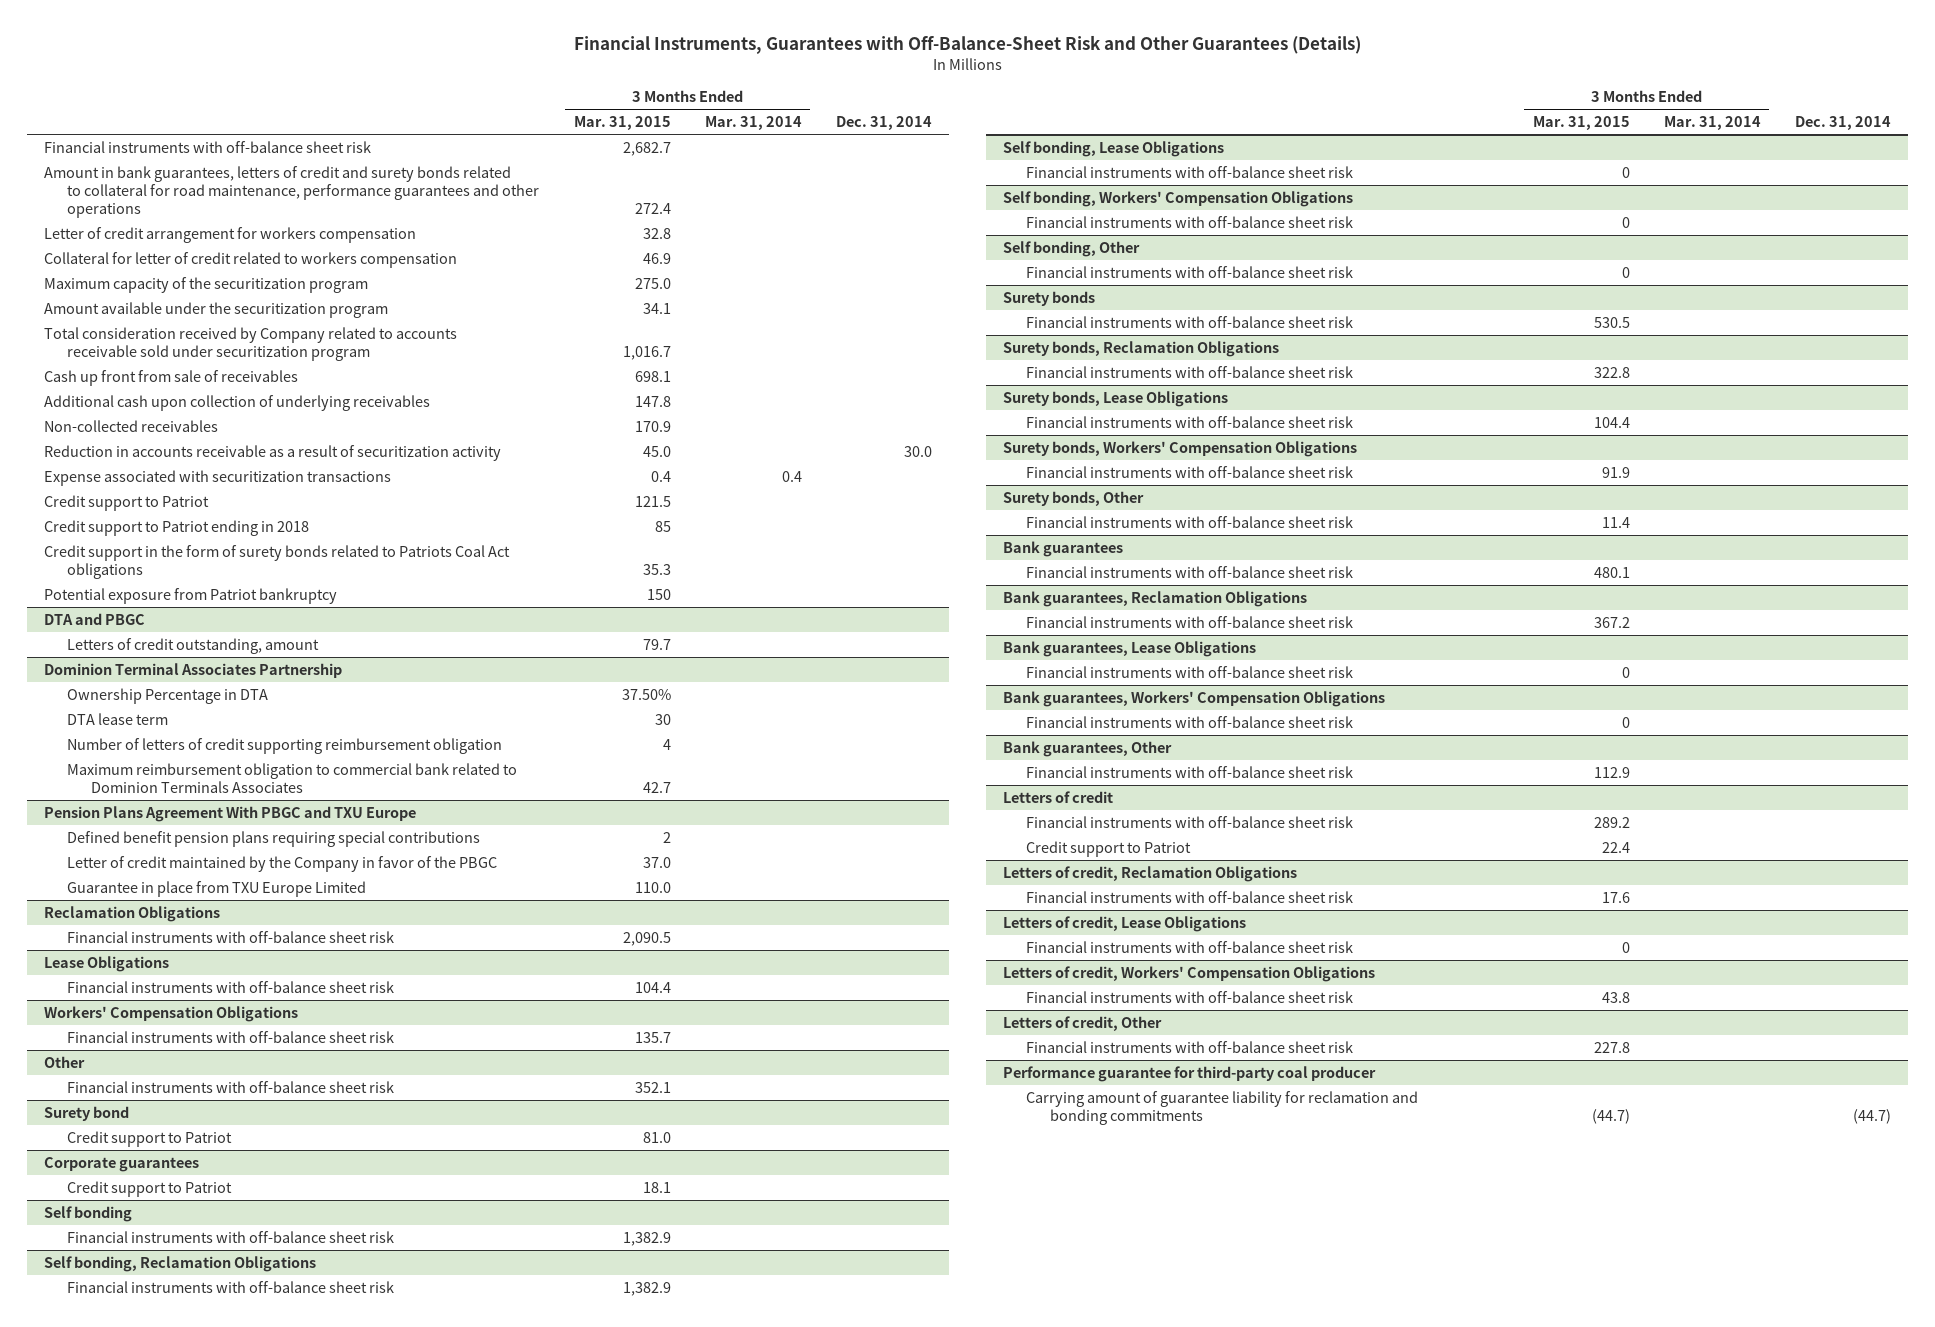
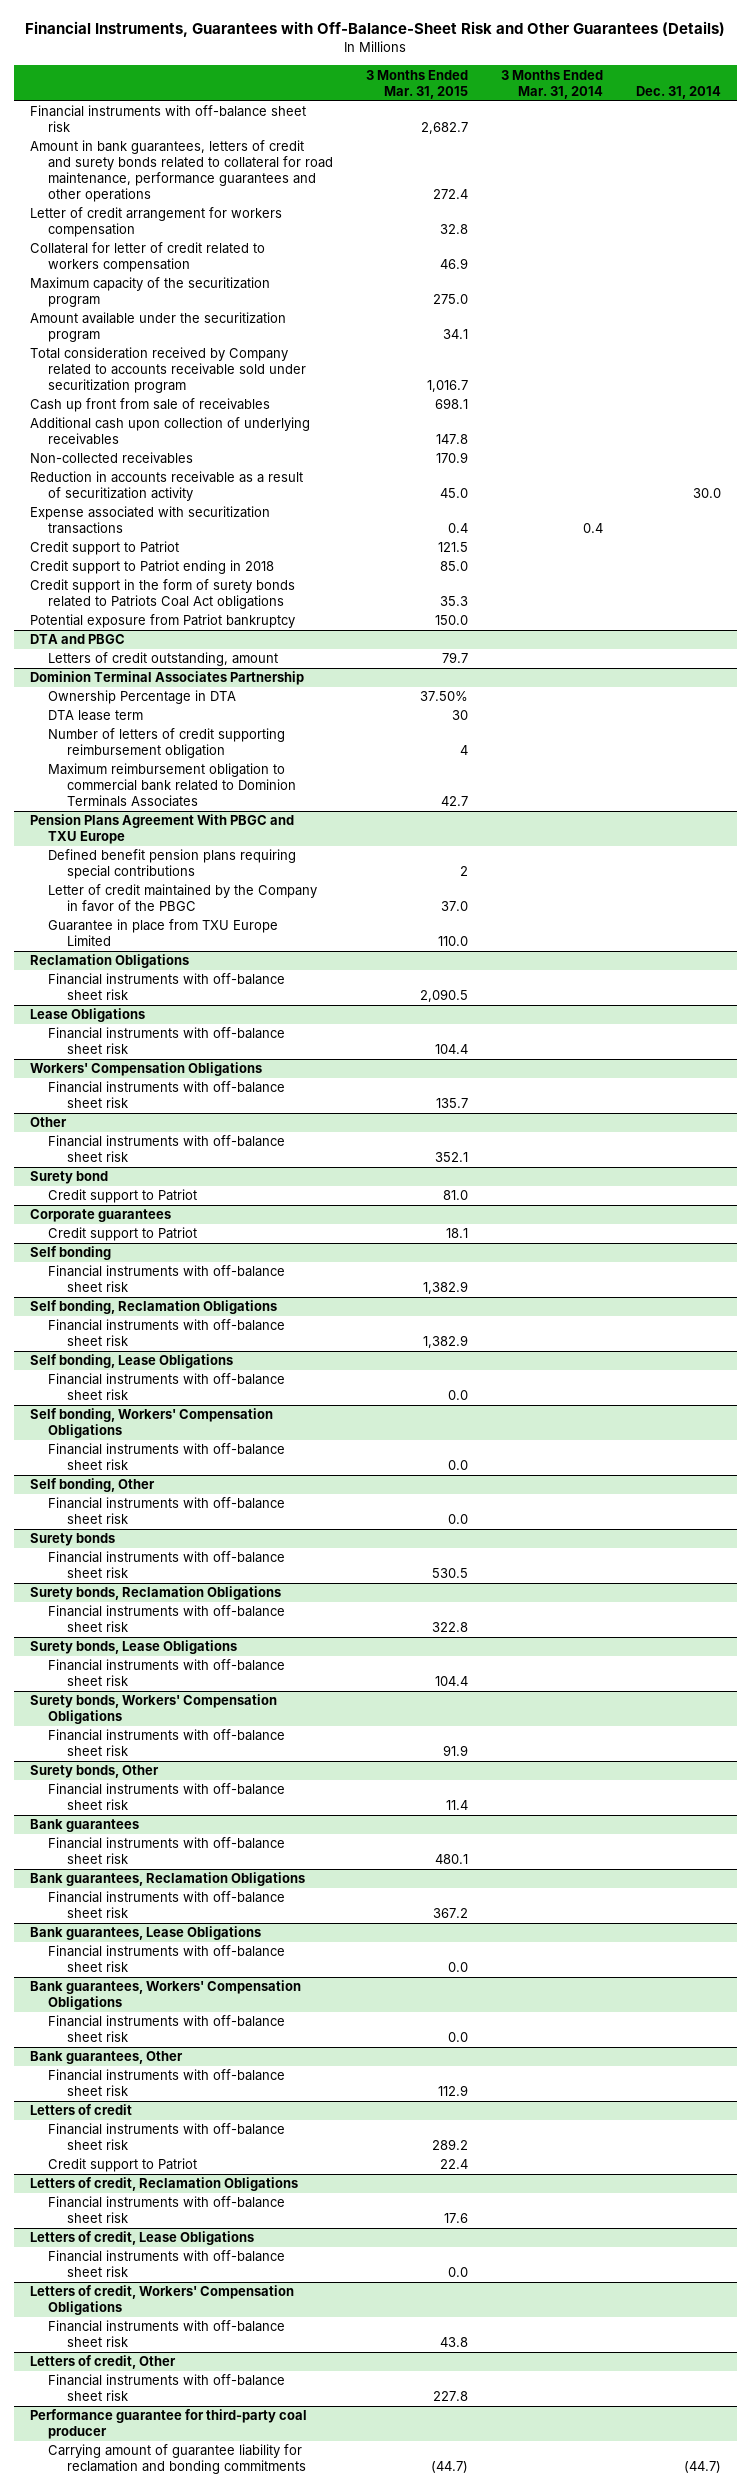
[654,520,671,532] 85 -> [440,561,469,572] 85.0
[646,588,671,600] 150 -> [435,615,469,626] 150.0
[1621,166,1630,178] 0 -> [448,1390,469,1401] 0.0
[1621,216,1630,228] 0 -> [448,1460,469,1471] 0.0
[1621,266,1630,278] 0 -> [448,1514,469,1525] 0.0
[1621,666,1630,678] 0 -> [448,1962,469,1973] 0.0
[1621,716,1630,728] 0 -> [448,2032,469,2043] 0.0
[1621,941,1630,953] 0 -> [448,2267,469,2278] 0.0

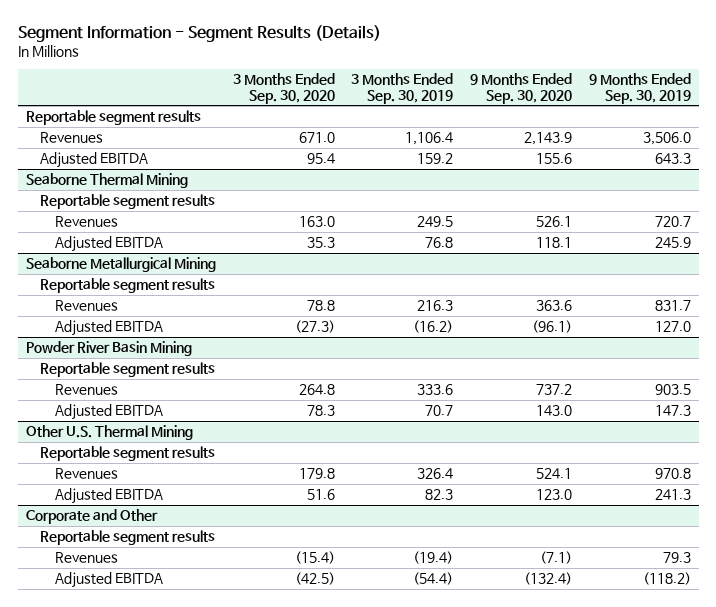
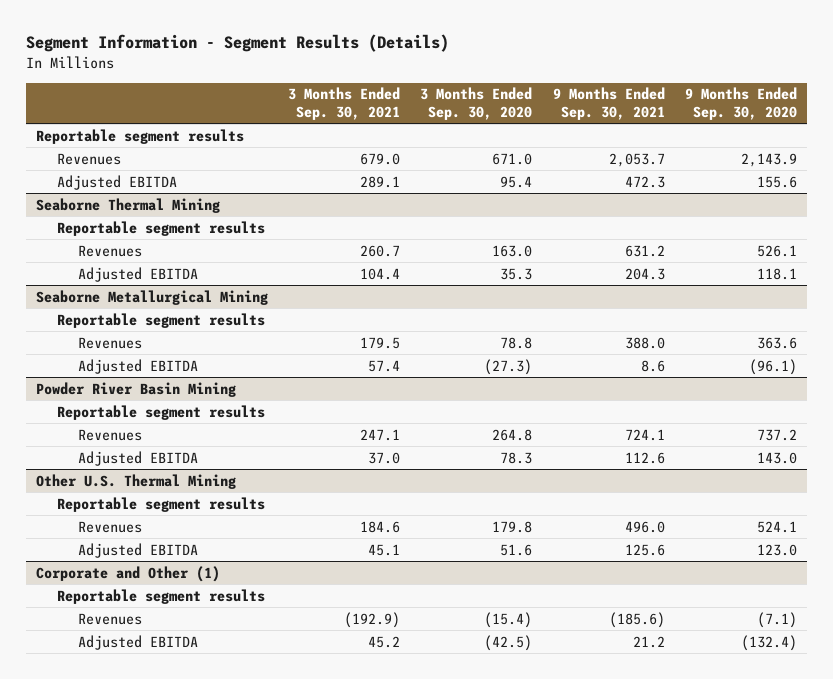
[351,73,454,104] 3 Months Ended Sep. 30, 2019 -> none
[588,73,691,104] 9 Months Ended Sep. 30, 2019 -> none
none -> [288,87,401,120] 3 Months Ended Sep. 30, 2021
none -> [552,87,665,120] 9 Months Ended Sep. 30, 2021
[25,509,158,525] Corporate and Other -> [35,565,220,582] Corporate and Other (1)

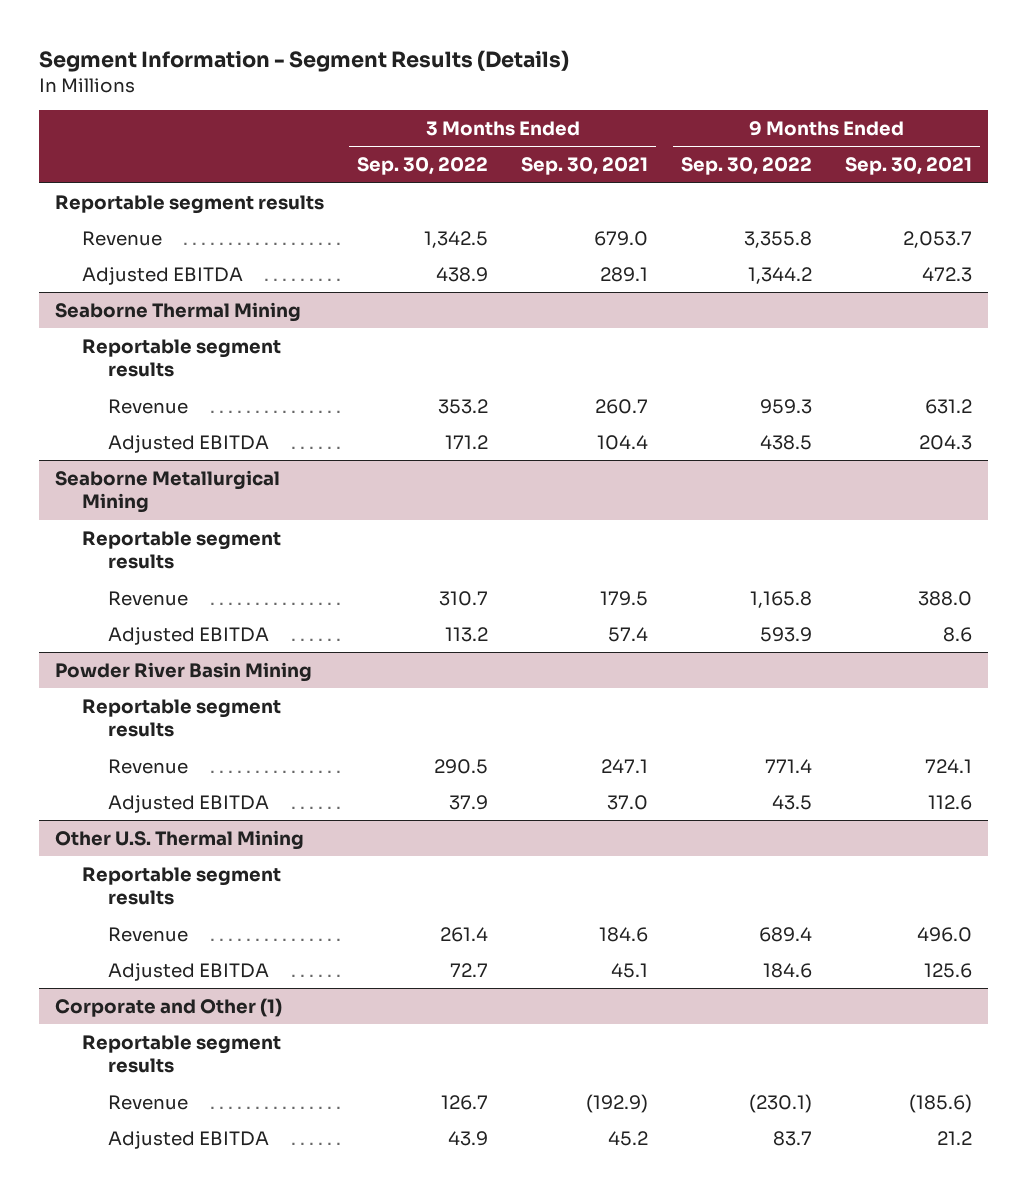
[420,87,533,120] 3 Months Ended Sep. 30, 2020 -> none
[684,87,797,120] 9 Months Ended Sep. 30, 2020 -> none
none -> [357,157,489,176] Sep. 30, 2022
none -> [681,157,813,176] Sep. 30, 2022
[57,152,122,165] Revenues -> [81,230,162,246] Revenue
[78,244,143,257] Revenues -> [107,398,188,414] Revenue
[78,336,143,349] Revenues -> [107,590,188,606] Revenue
[78,428,143,441] Revenues -> [107,758,188,774] Revenue
[78,520,143,533] Revenues -> [107,926,188,942] Revenue
[78,612,143,625] Revenues -> [107,1094,188,1110] Revenue

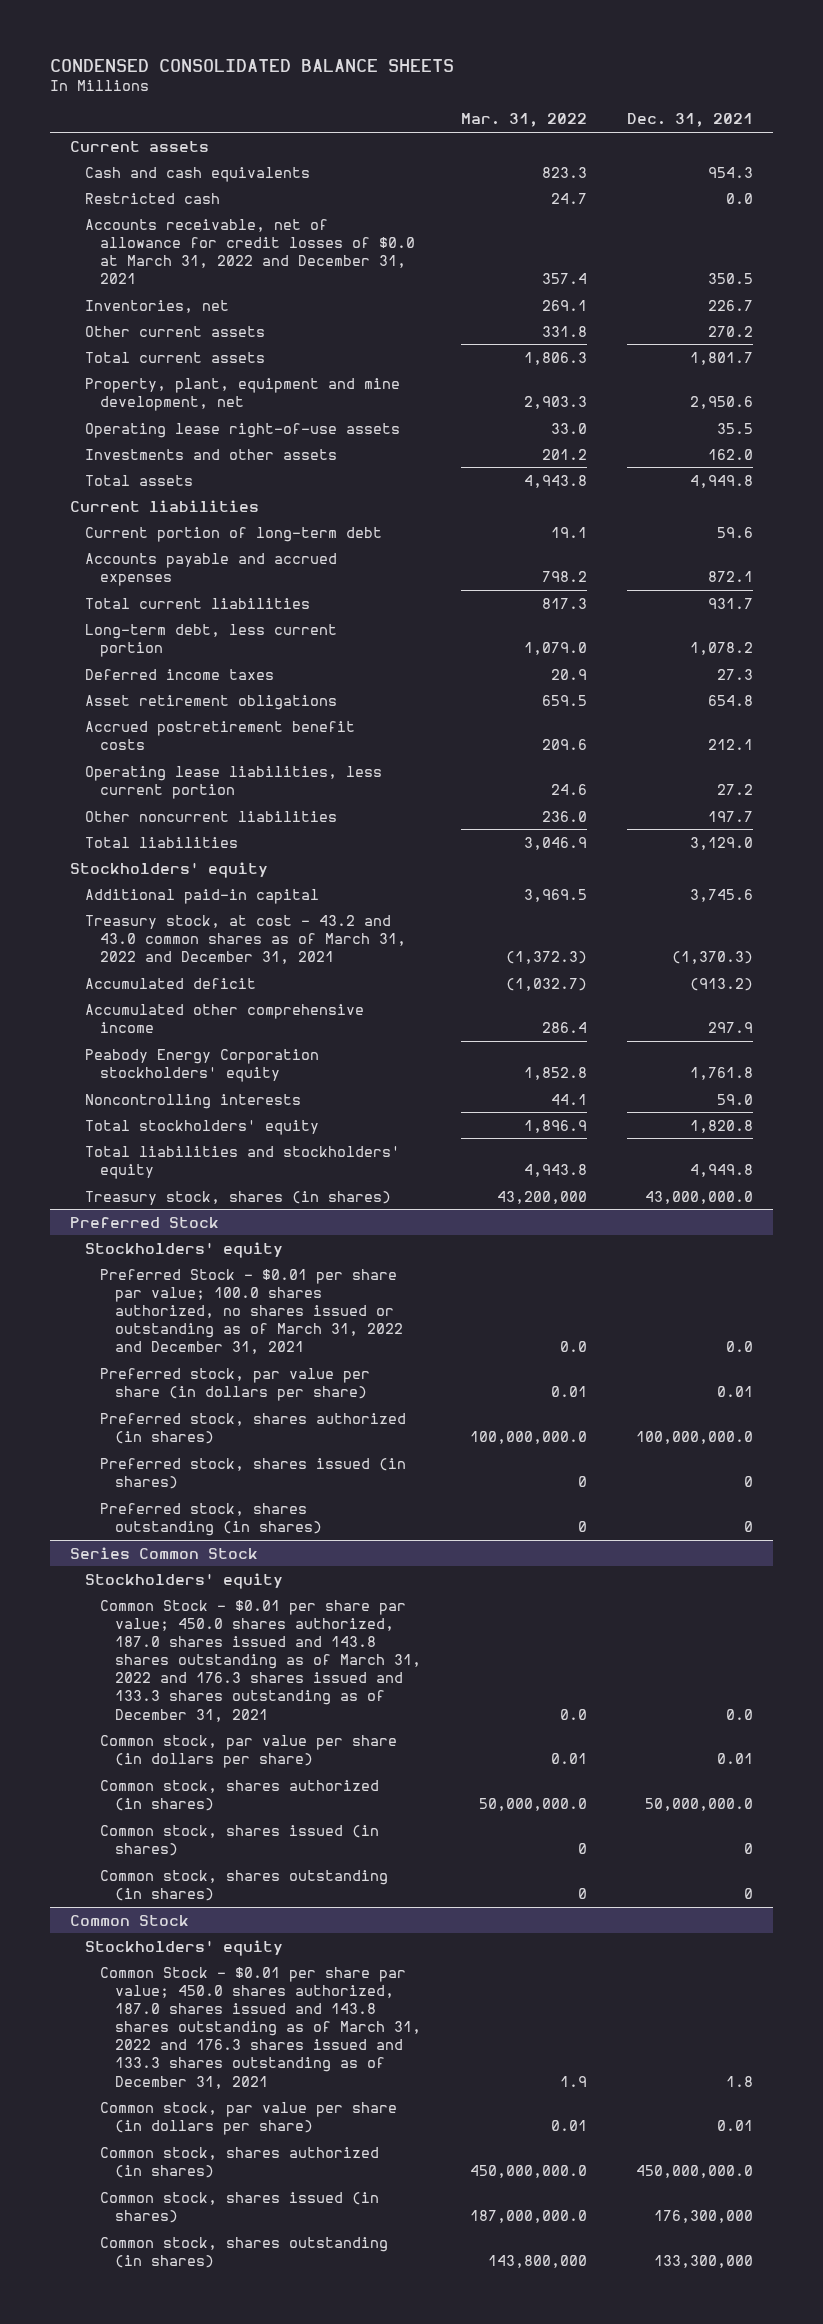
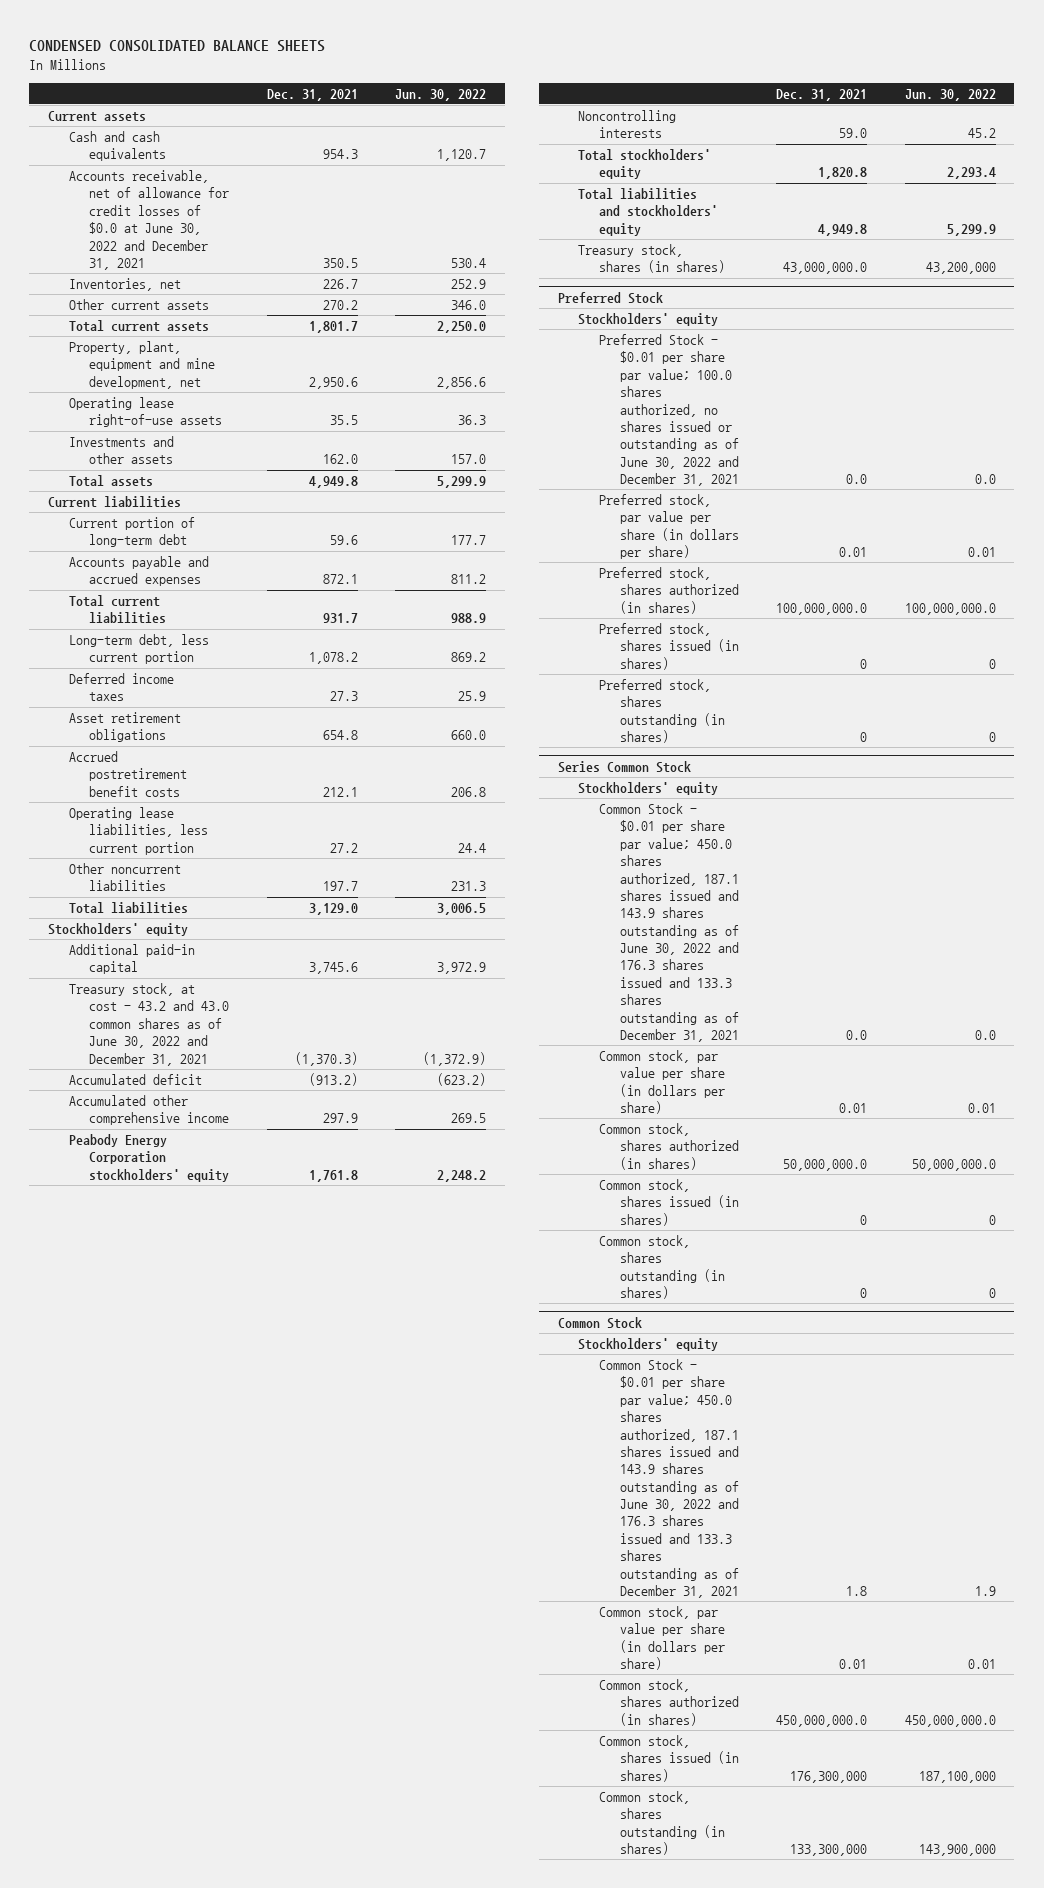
[461,113,588,128] Mar. 31, 2022 -> none
none -> [394,88,486,101] Jun. 30, 2022
[84,192,220,204] Restricted cash -> none
[84,218,416,285] Accounts receivable, net of allowance for credit losses of $0.0 at March 31, 2022 and December 31, 2021 -> [68,169,230,270] Accounts receivable, net of allowance for credit losses of $0.0 at June 30, 2022 and December 31, 2021
[84,914,407,964] Treasury stock, at cost - 43.2 and 43.0 common shares as of March 31, 2022 and December 31, 2021 -> [68,982,230,1066] Treasury stock, at cost - 43.2 and 43.0 common shares as of June 30, 2022 and December 31, 2021
[100,1268,404,1355] Preferred Stock - $0.01 per share par value; 100.0 shares authorized, no shares issued or outstanding as of March 31, 2022 and December 31, 2021 -> [599,333,739,487] Preferred Stock - $0.01 per share par value; 100.0 shares authorized, no shares issued or outstanding as of June 30, 2022 and December 31, 2021
[100,1599,422,1722] Common Stock - $0.01 per share par value; 450.0 shares authorized, 187.0 shares issued and 143.8 shares outstanding as of March 31, 2022 and 176.3 shares issued and 133.3 shares outstanding as of December 31, 2021 -> [599,802,739,1042] Common Stock - $0.01 per share par value; 450.0 shares authorized, 187.1 shares issued and 143.9 shares outstanding as of June 30, 2022 and 176.3 shares issued and 133.3 shares outstanding as of December 31, 2021
[100,1966,422,2089] Common Stock - $0.01 per share par value; 450.0 shares authorized, 187.0 shares issued and 143.8 shares outstanding as of March 31, 2022 and 176.3 shares issued and 133.3 shares outstanding as of December 31, 2021 -> [599,1358,739,1598] Common Stock - $0.01 per share par value; 450.0 shares authorized, 187.1 shares issued and 143.9 shares outstanding as of June 30, 2022 and 176.3 shares issued and 133.3 shares outstanding as of December 31, 2021

